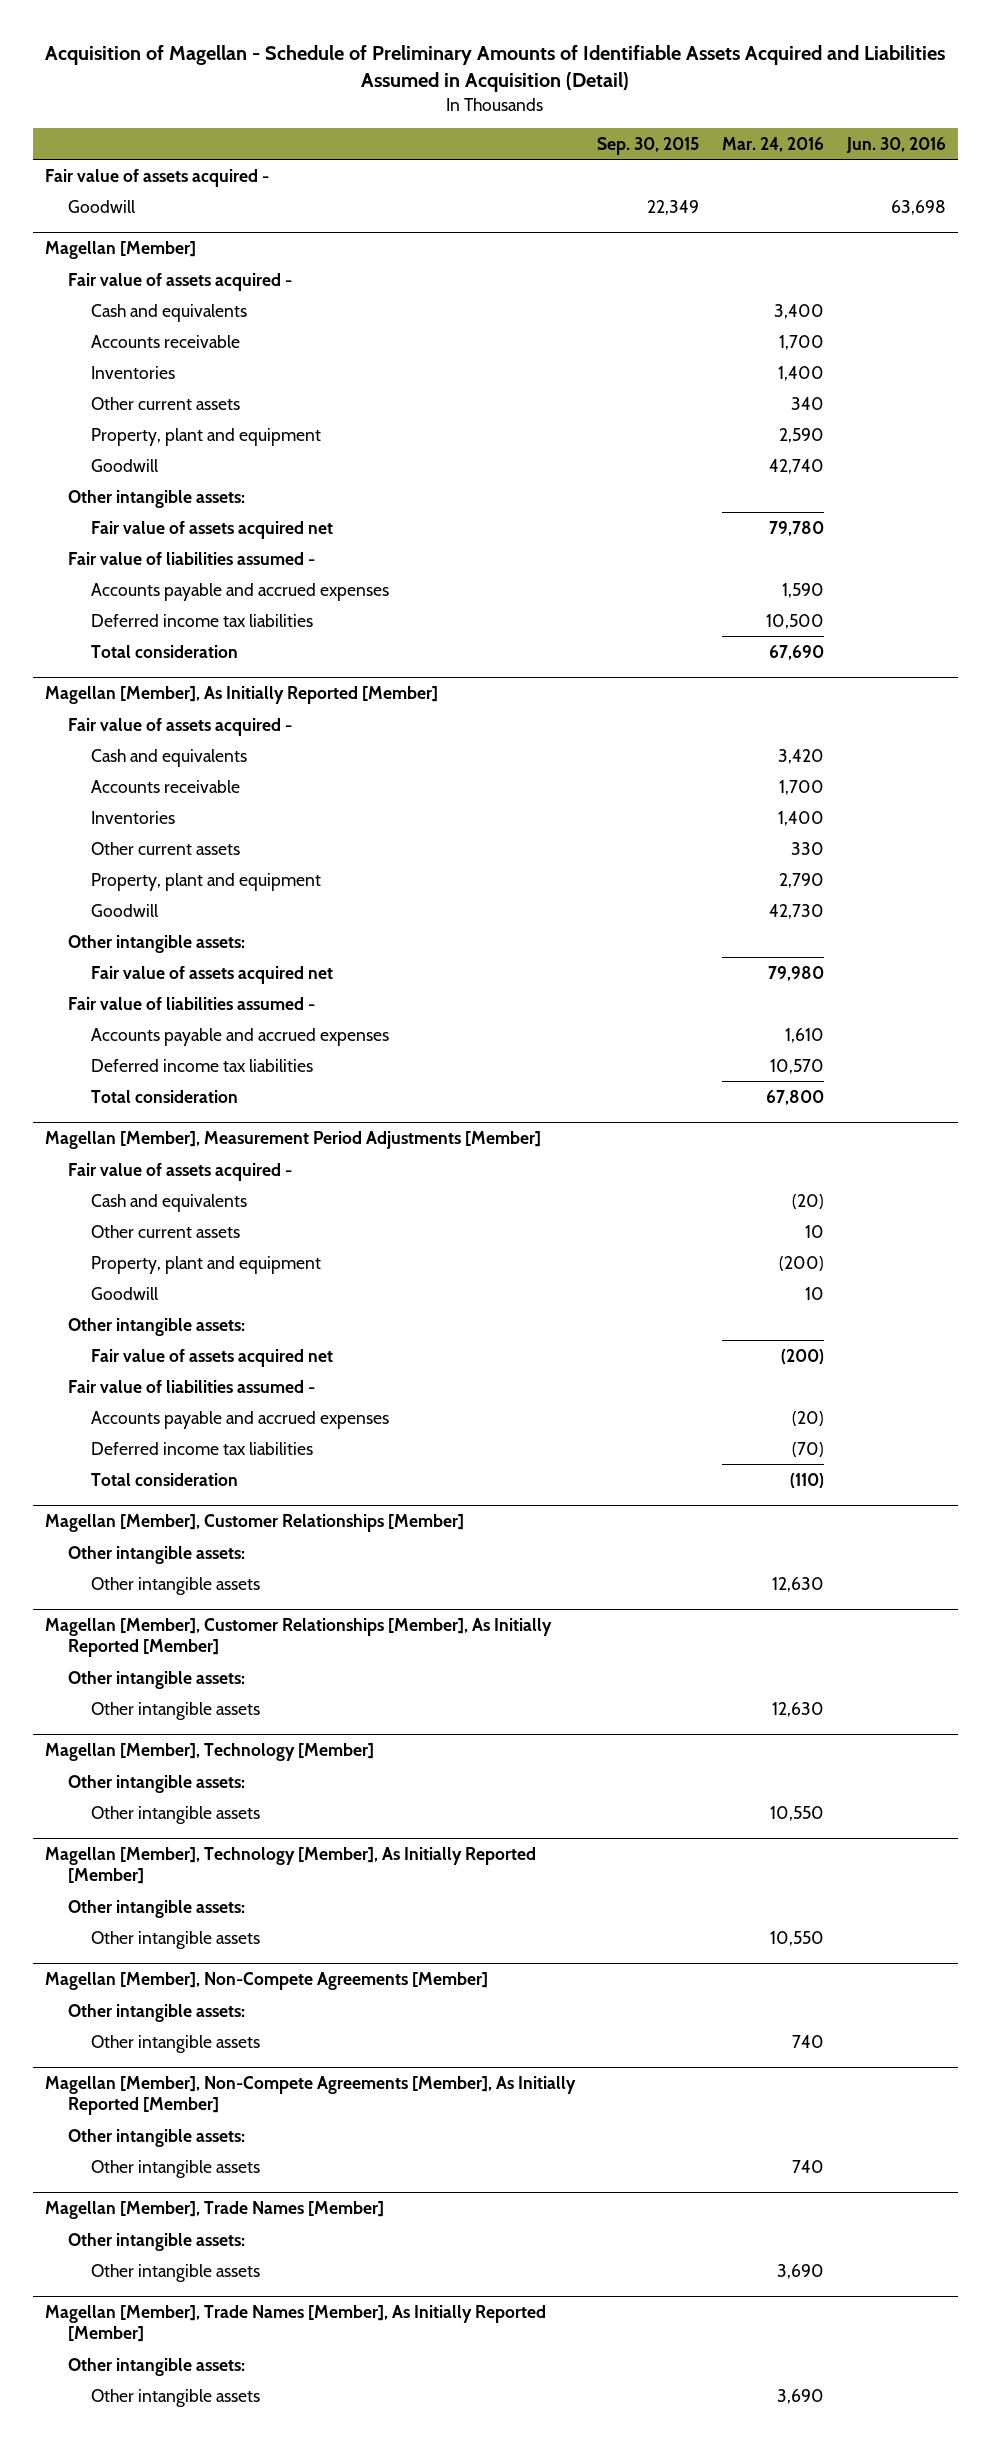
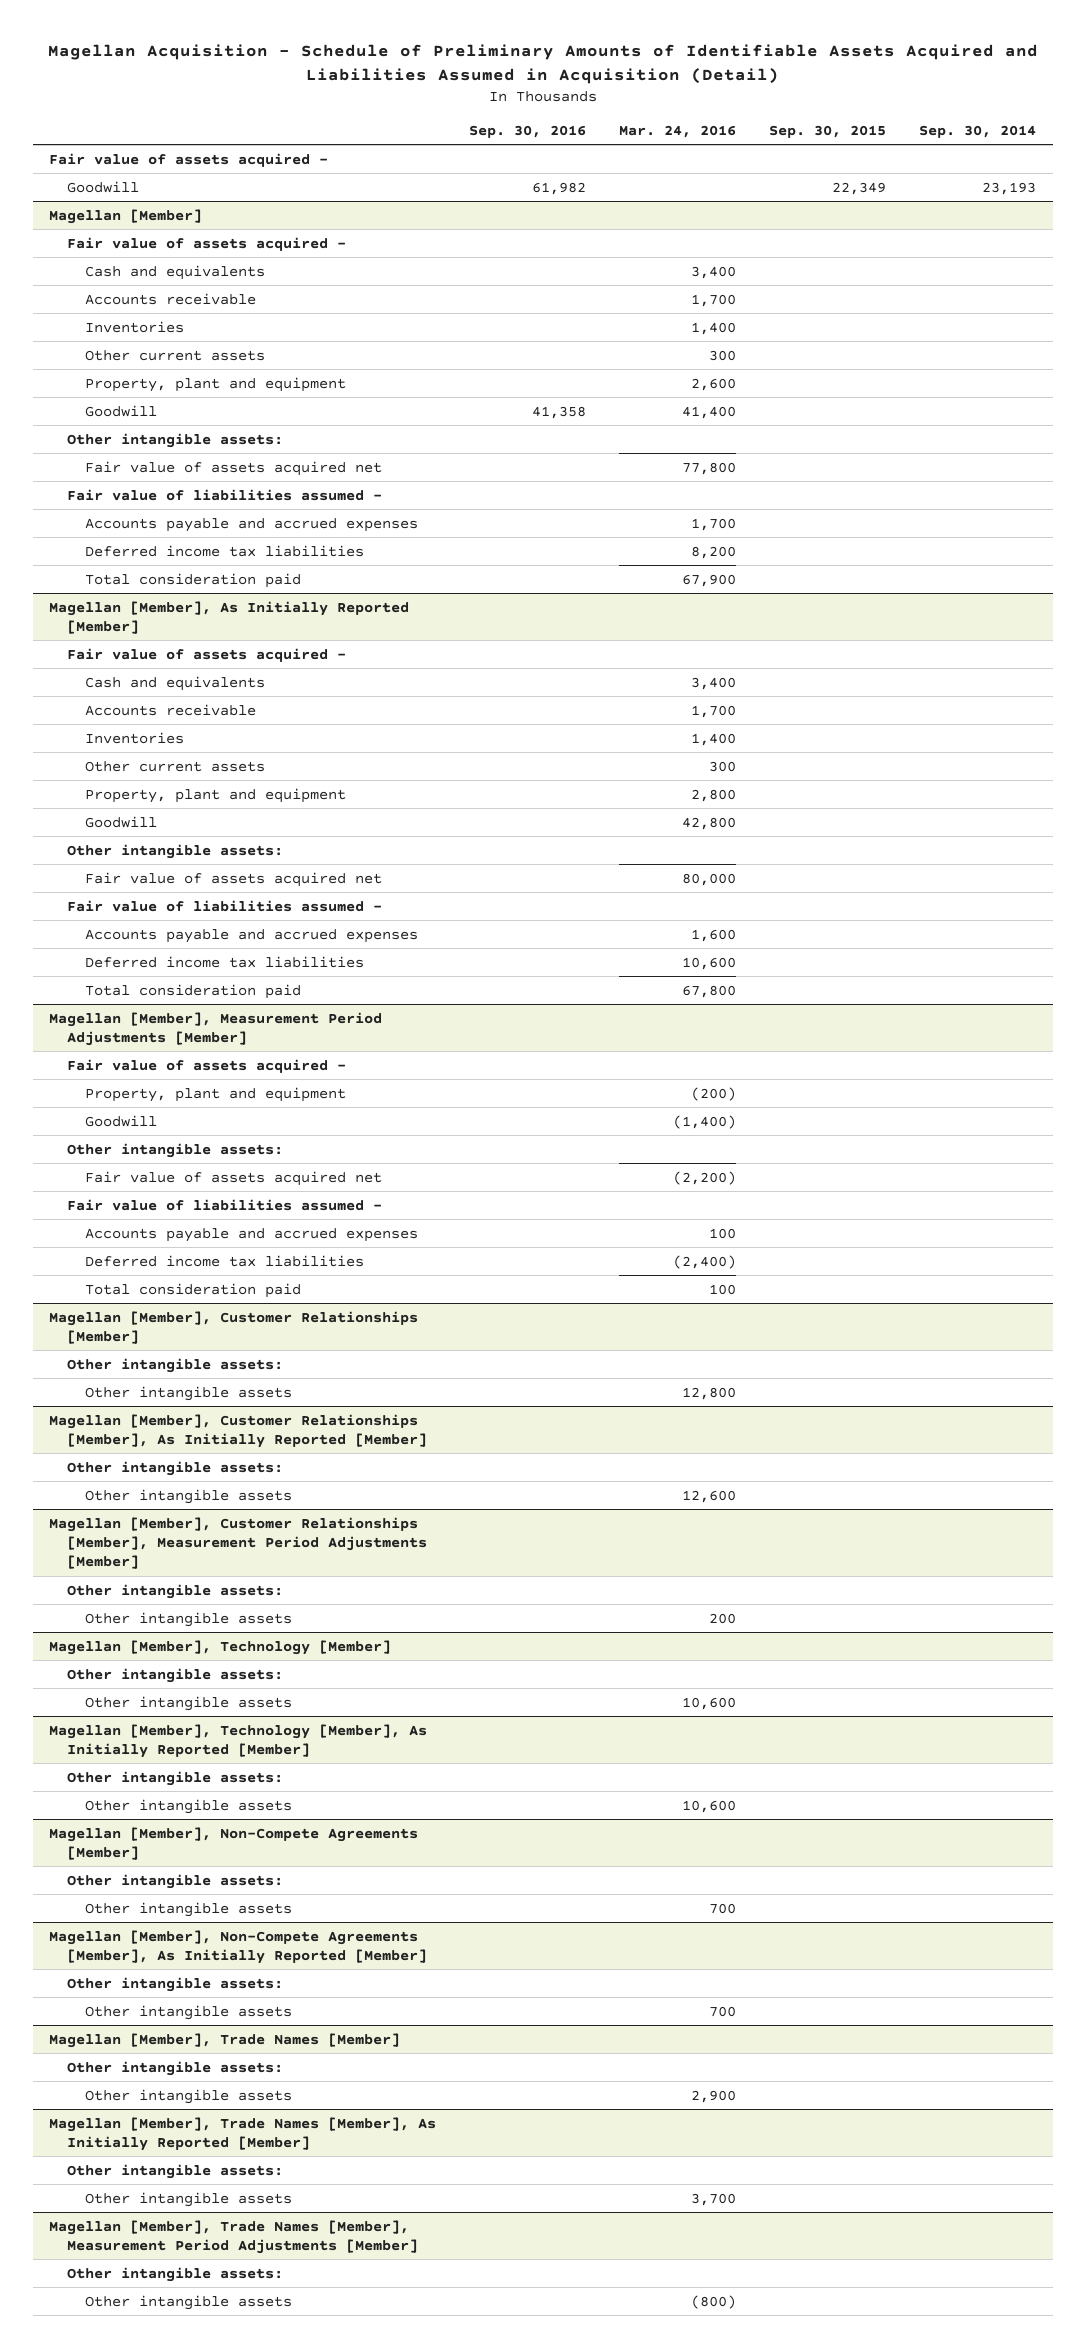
[45,45,946,93] Acquisition of Magellan - Schedule of Preliminary Amounts of Identifiable Assets Acquired and Liabilities Assumed in Acquisition (Detail) -> [47,44,1038,85] Magellan Acquisition - Schedule of Preliminary Amounts of Identifiable Assets Acquired and Liabilities Assumed in Acquisition (Detail)
[846,136,947,153] Jun. 30, 2016 -> none
none -> [469,124,587,138] Sep. 30, 2016
none -> [919,124,1037,138] Sep. 30, 2014
[791,396,825,410] 340 -> [709,349,737,361] 300
[779,427,825,443] 2,590 -> [691,377,737,391] 2,600
[769,458,825,474] 42,740 -> [682,405,737,419] 41,400
[769,520,825,536] 79,780 -> [682,461,737,475] 77,800
[782,582,825,598] 1,590 -> [691,517,737,531] 1,700
[766,613,825,629] 10,500 -> [691,545,737,559] 8,200
[91,644,239,658] Total consideration -> [85,572,302,588] Total consideration paid
[769,644,825,660] 67,690 -> [682,573,737,587] 67,900
[778,748,825,764] 3,420 -> [691,676,737,690] 3,400
[791,841,825,855] 330 -> [709,760,737,772] 300
[779,872,825,888] 2,790 -> [691,788,737,802] 2,800
[769,903,825,919] 42,730 -> [682,816,737,830] 42,800
[768,965,825,981] 79,980 -> [682,872,737,886] 80,000
[785,1027,825,1043] 1,610 -> [691,928,737,942] 1,600
[770,1058,825,1074] 10,570 -> [682,956,737,970] 10,600
[91,1089,239,1103] Total consideration -> [85,983,302,999] Total consideration paid
[91,1193,248,1212] Cash and equivalents -> none
[91,1224,241,1238] Other current assets -> none
[805,1286,825,1300] 10 -> [673,1114,737,1129] (1,400)
[781,1348,825,1364] (200) -> [673,1170,737,1185] (2,200)
[792,1410,825,1426] (20) -> [709,1227,737,1239] 100
[792,1441,825,1457] (70) -> [673,1254,737,1269] (2,400)
[91,1472,239,1486] Total consideration -> [85,1282,302,1298] Total consideration paid
[790,1472,825,1488] (110) -> [709,1283,737,1295] 100
[772,1576,825,1592] 12,630 -> [682,1386,737,1400] 12,800
[772,1701,825,1717] 12,630 -> [682,1489,737,1503] 12,600
none -> [49,1516,428,1570] Magellan [Member], Customer Relationships [Member], Measurement Period Adjustments [Member]
none -> [67,1583,284,1599] Other intangible assets:
none -> [85,1611,293,1627] Other intangible assets
[770,1805,825,1821] 10,550 -> [682,1696,737,1710] 10,600
[770,1930,825,1946] 10,550 -> [682,1799,737,1813] 10,600
[792,2034,825,2048] 740 -> [709,1902,737,1914] 700
[792,2159,825,2173] 740 -> [709,2005,737,2017] 700
[777,2263,825,2279] 3,690 -> [691,2089,737,2103] 2,900
[777,2388,825,2404] 3,690 -> [691,2192,737,2206] 3,700
none -> [49,2219,419,2254] Magellan [Member], Trade Names [Member], Measurement Period Adjustments [Member]
none -> [67,2266,284,2282] Other intangible assets:
none -> [85,2294,293,2310] Other intangible assets

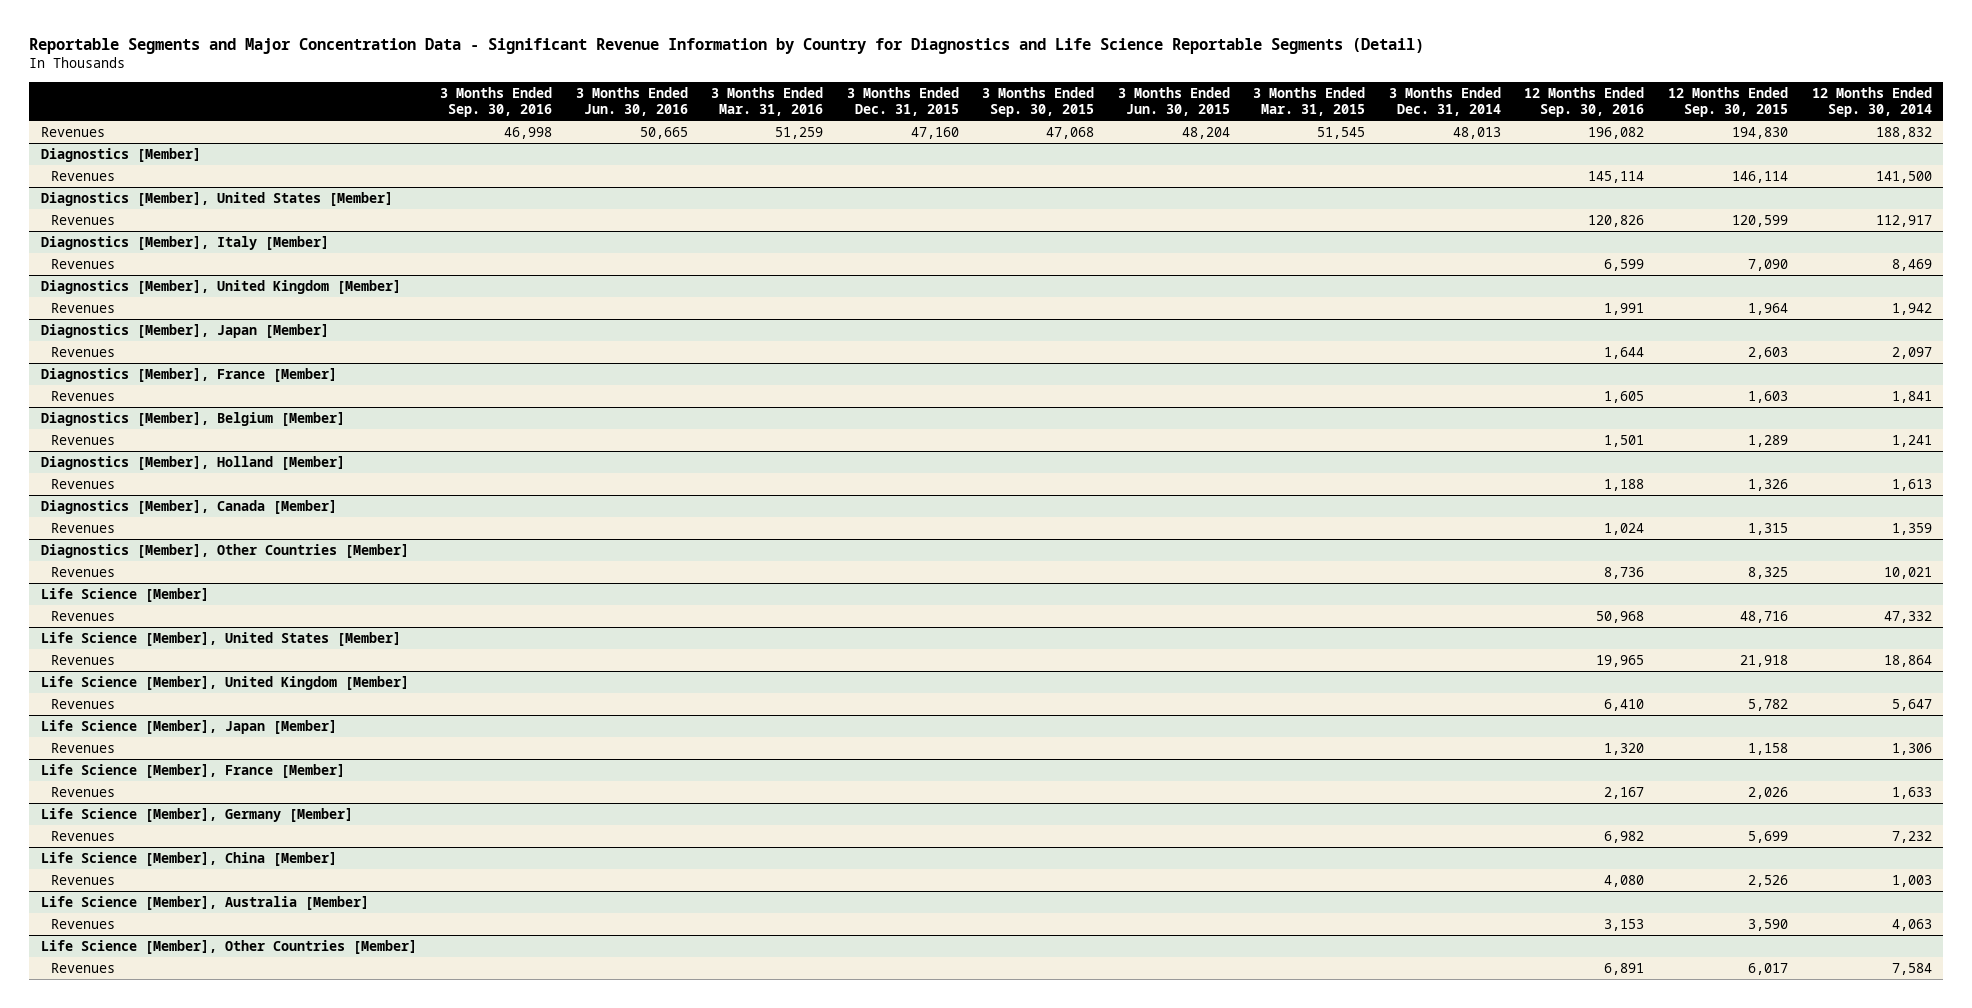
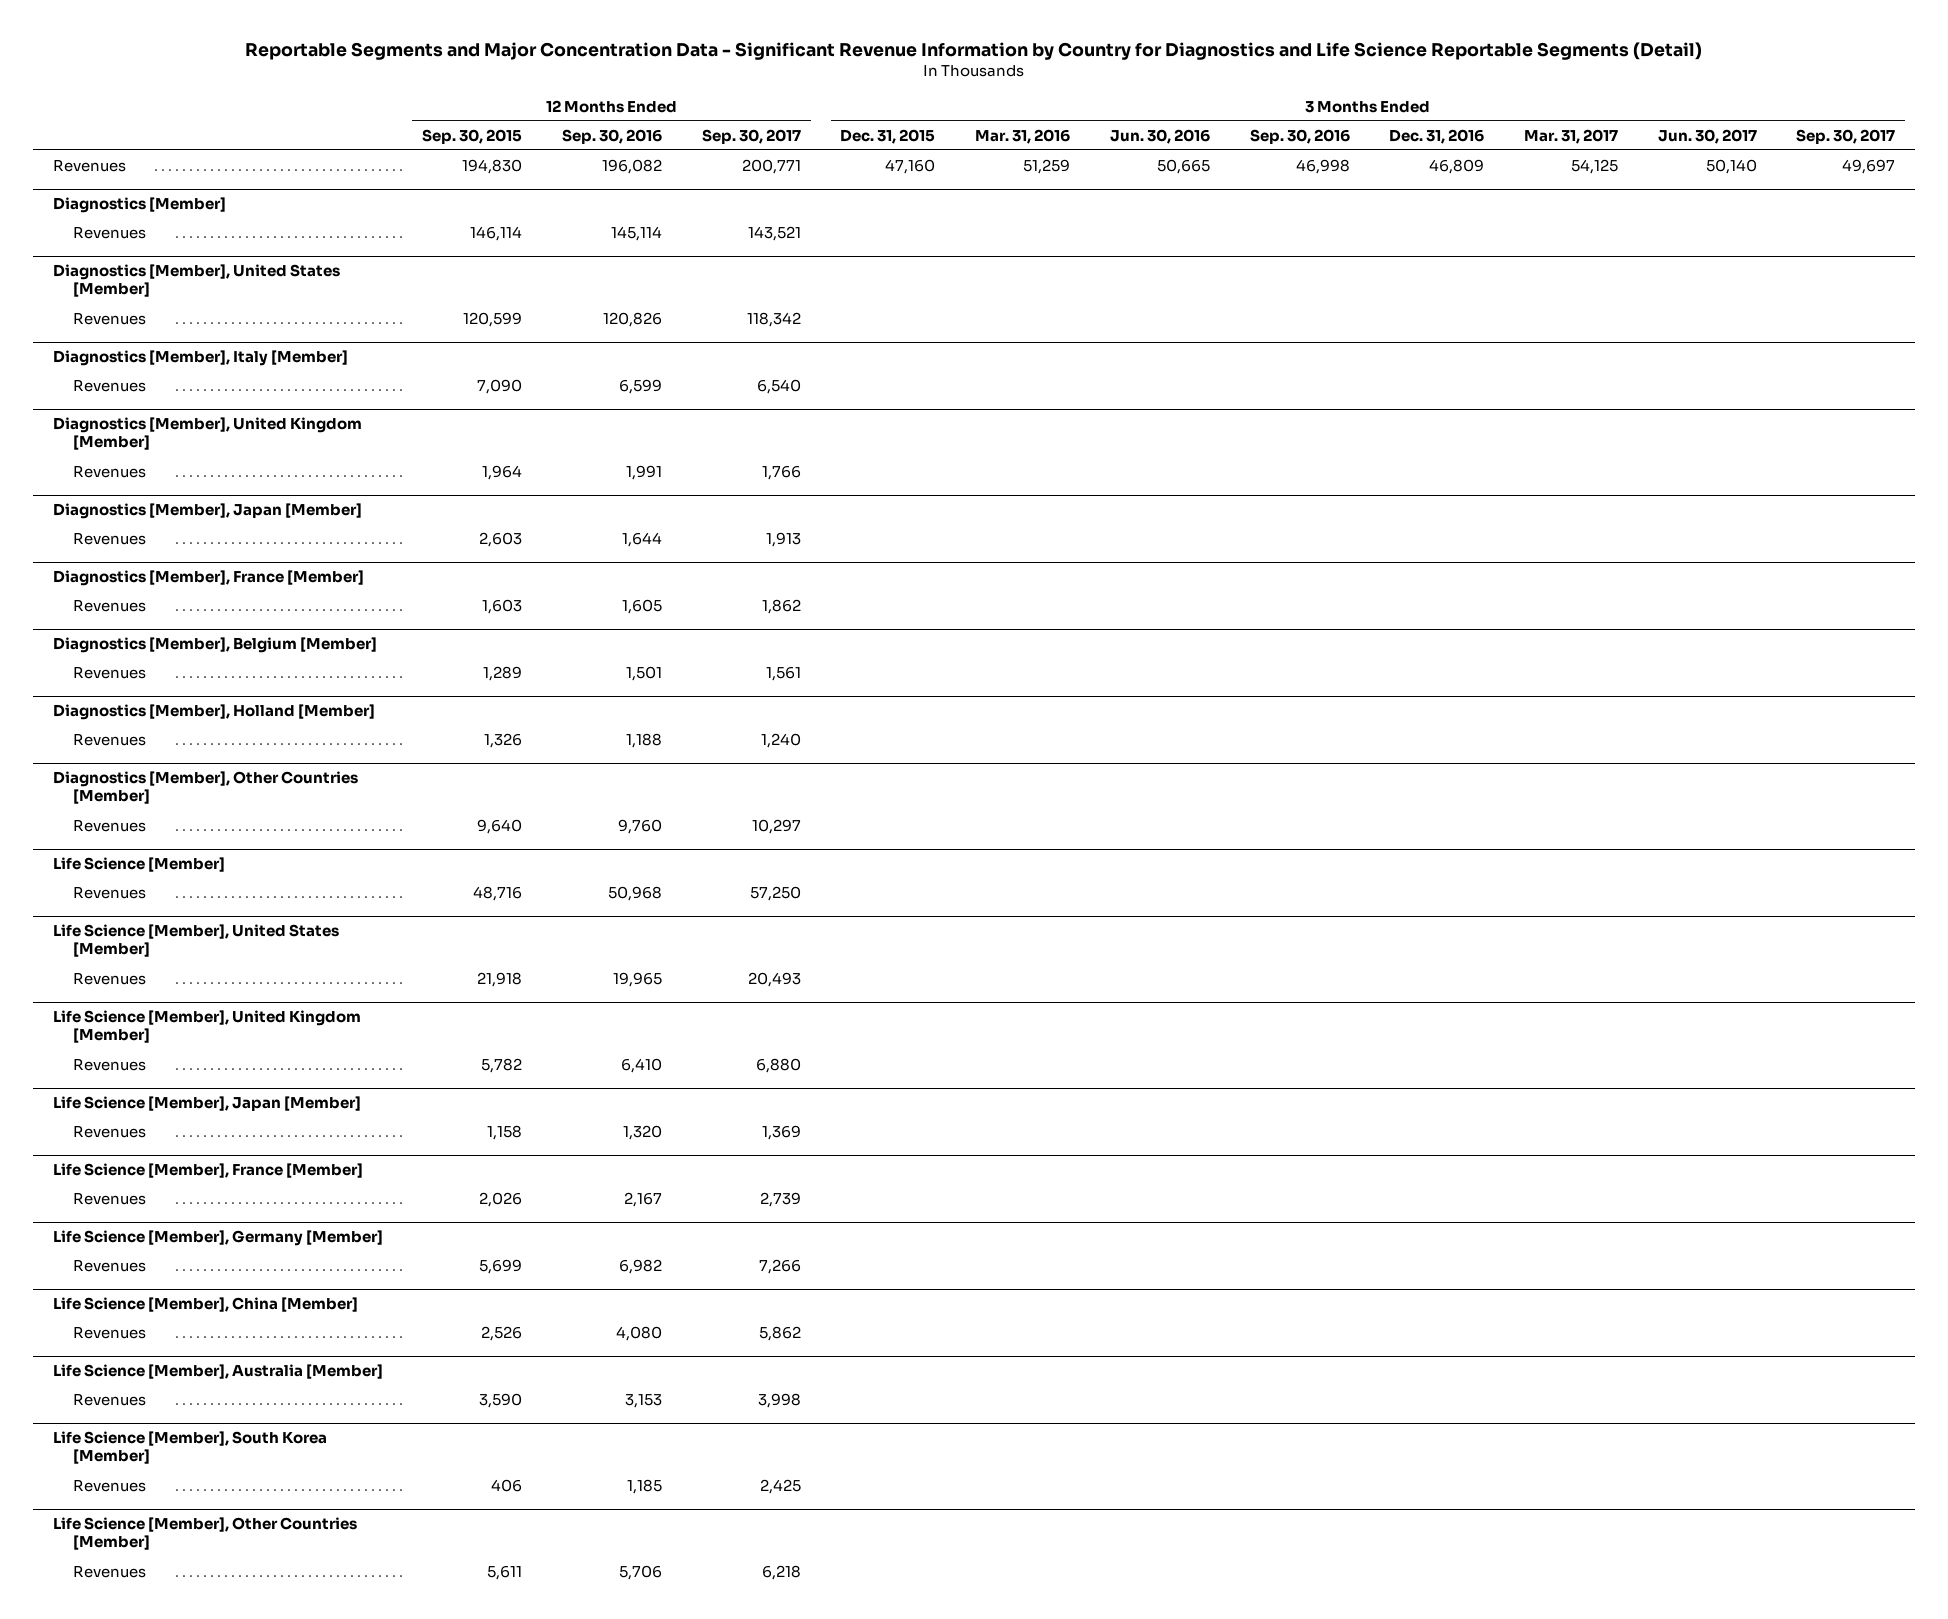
[982,86,1095,118] 3 Months Ended Sep. 30, 2015 -> none
[1117,86,1230,117] 3 Months Ended Jun. 30, 2015 -> none
[1253,86,1366,117] 3 Months Ended Mar. 31, 2015 -> none
[1388,86,1501,117] 3 Months Ended Dec. 31, 2014 -> none
[1811,86,1932,118] 12 Months Ended Sep. 30, 2014 -> none
none -> [701,128,801,144] Sep. 30, 2017
none -> [1389,128,1485,144] Dec. 31, 2016
none -> [1523,128,1618,144] Mar. 31, 2017
none -> [1657,128,1757,144] Jun. 30, 2017
none -> [1796,128,1896,144] Sep. 30, 2017
[40,499,337,514] Diagnostics [Member], Canada [Member] -> none
[50,522,115,533] Revenues -> none
[1604,566,1645,579] 8,736 -> [618,819,663,835] 9,760
[1747,566,1788,579] 8,325 -> [477,819,523,835] 9,640
none -> [52,1431,327,1465] Life Science [Member], South Korea [Member]
none -> [72,1480,146,1493] Revenues
[1604,962,1645,975] 6,891 -> [619,1565,663,1581] 5,706
[1747,962,1788,975] 6,017 -> [487,1565,523,1581] 5,611

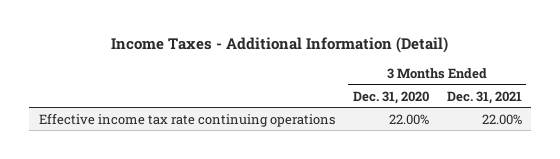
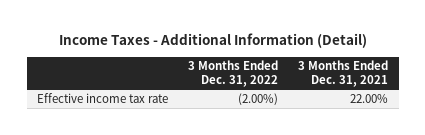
[352,90,429,104] Dec. 31, 2020 -> none
none -> [188,59,279,88] 3 Months Ended Dec. 31, 2022
[38,112,335,127] Effective income tax rate continuing operations -> [37,93,169,104] Effective income tax rate

